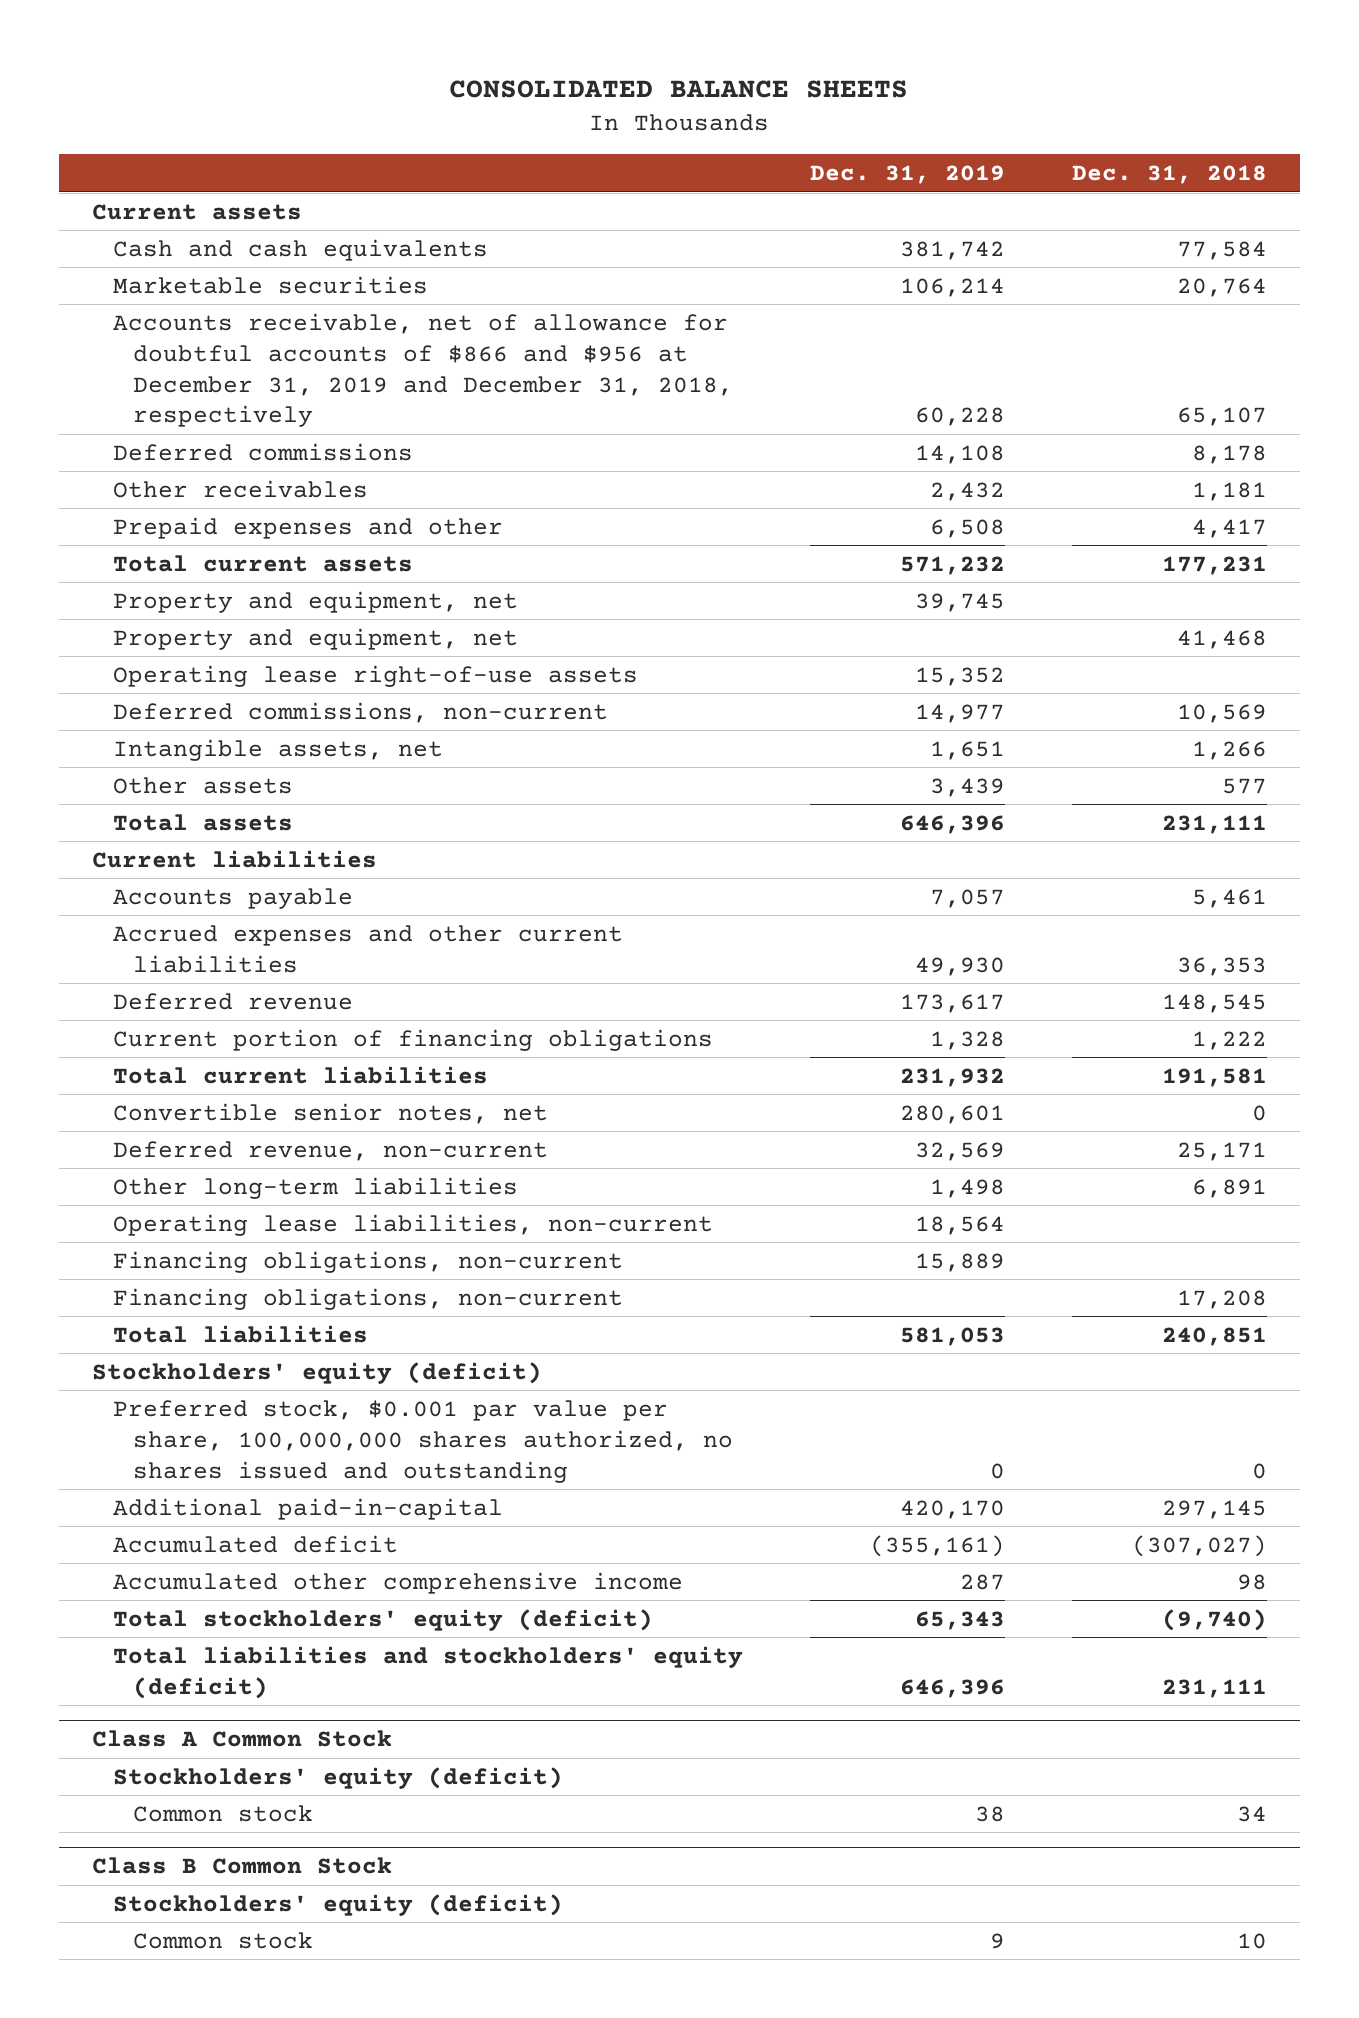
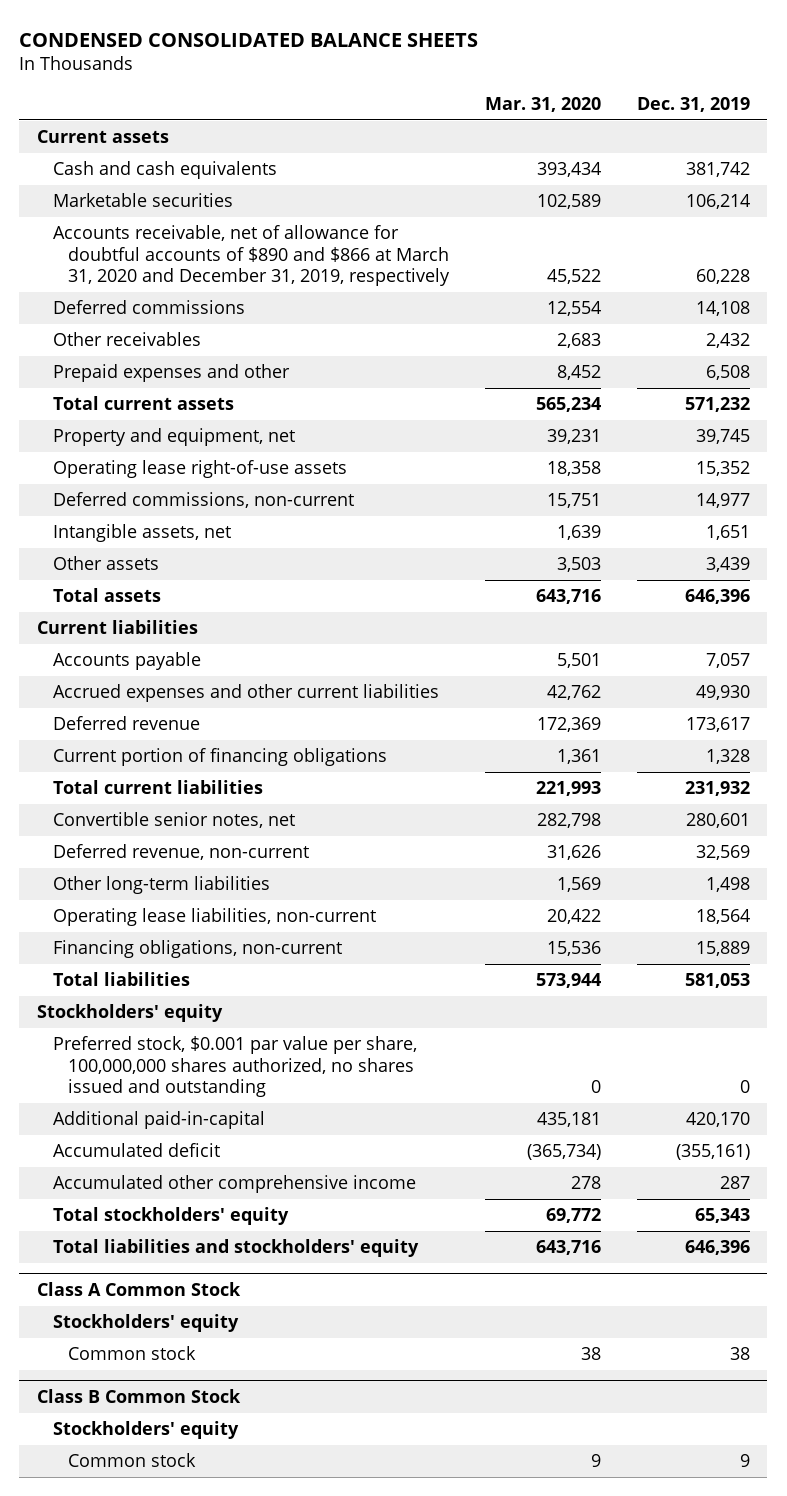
[449,79,909,98] CONSOLIDATED BALANCE SHEETS -> [19,32,479,47] CONDENSED CONSOLIDATED BALANCE SHEETS
[1071,165,1267,185] Dec. 31, 2018 -> none
none -> [484,96,601,112] Mar. 31, 2020
[112,312,733,428] Accounts receivable, net of allowance for doubtful accounts of $866 and $956 at December 31, 2019 and December 31, 2018, respectively -> [52,225,450,287] Accounts receivable, net of allowance for doubtful accounts of $890 and $866 at March 31, 2020 and December 31, 2019, respectively
[112,627,518,650] Property and equipment, net -> none
[112,1287,623,1310] Financing obligations, non-current -> none
[92,1361,543,1384] Stockholders' equity (deficit) -> [37,1004,224,1023] Stockholders' equity
[112,1608,653,1631] Total stockholders' equity (deficit) -> [52,1207,289,1226] Total stockholders' equity
[112,1645,743,1699] Total liabilities and stockholders' equity (deficit) -> [52,1239,419,1258] Total liabilities and stockholders' equity
[112,1766,563,1789] Stockholders' equity (deficit) -> [52,1314,239,1333] Stockholders' equity
[112,1893,563,1916] Stockholders' equity (deficit) -> [52,1421,239,1440] Stockholders' equity

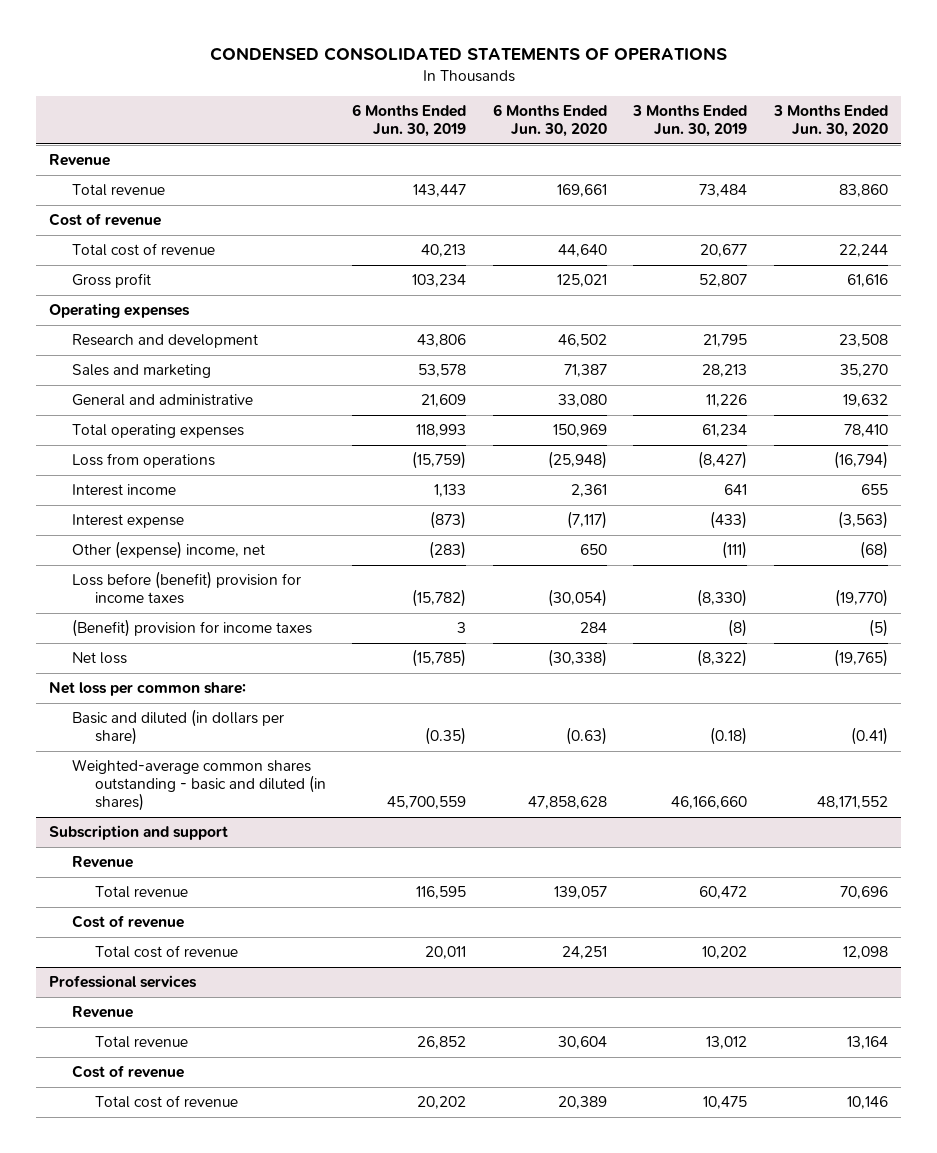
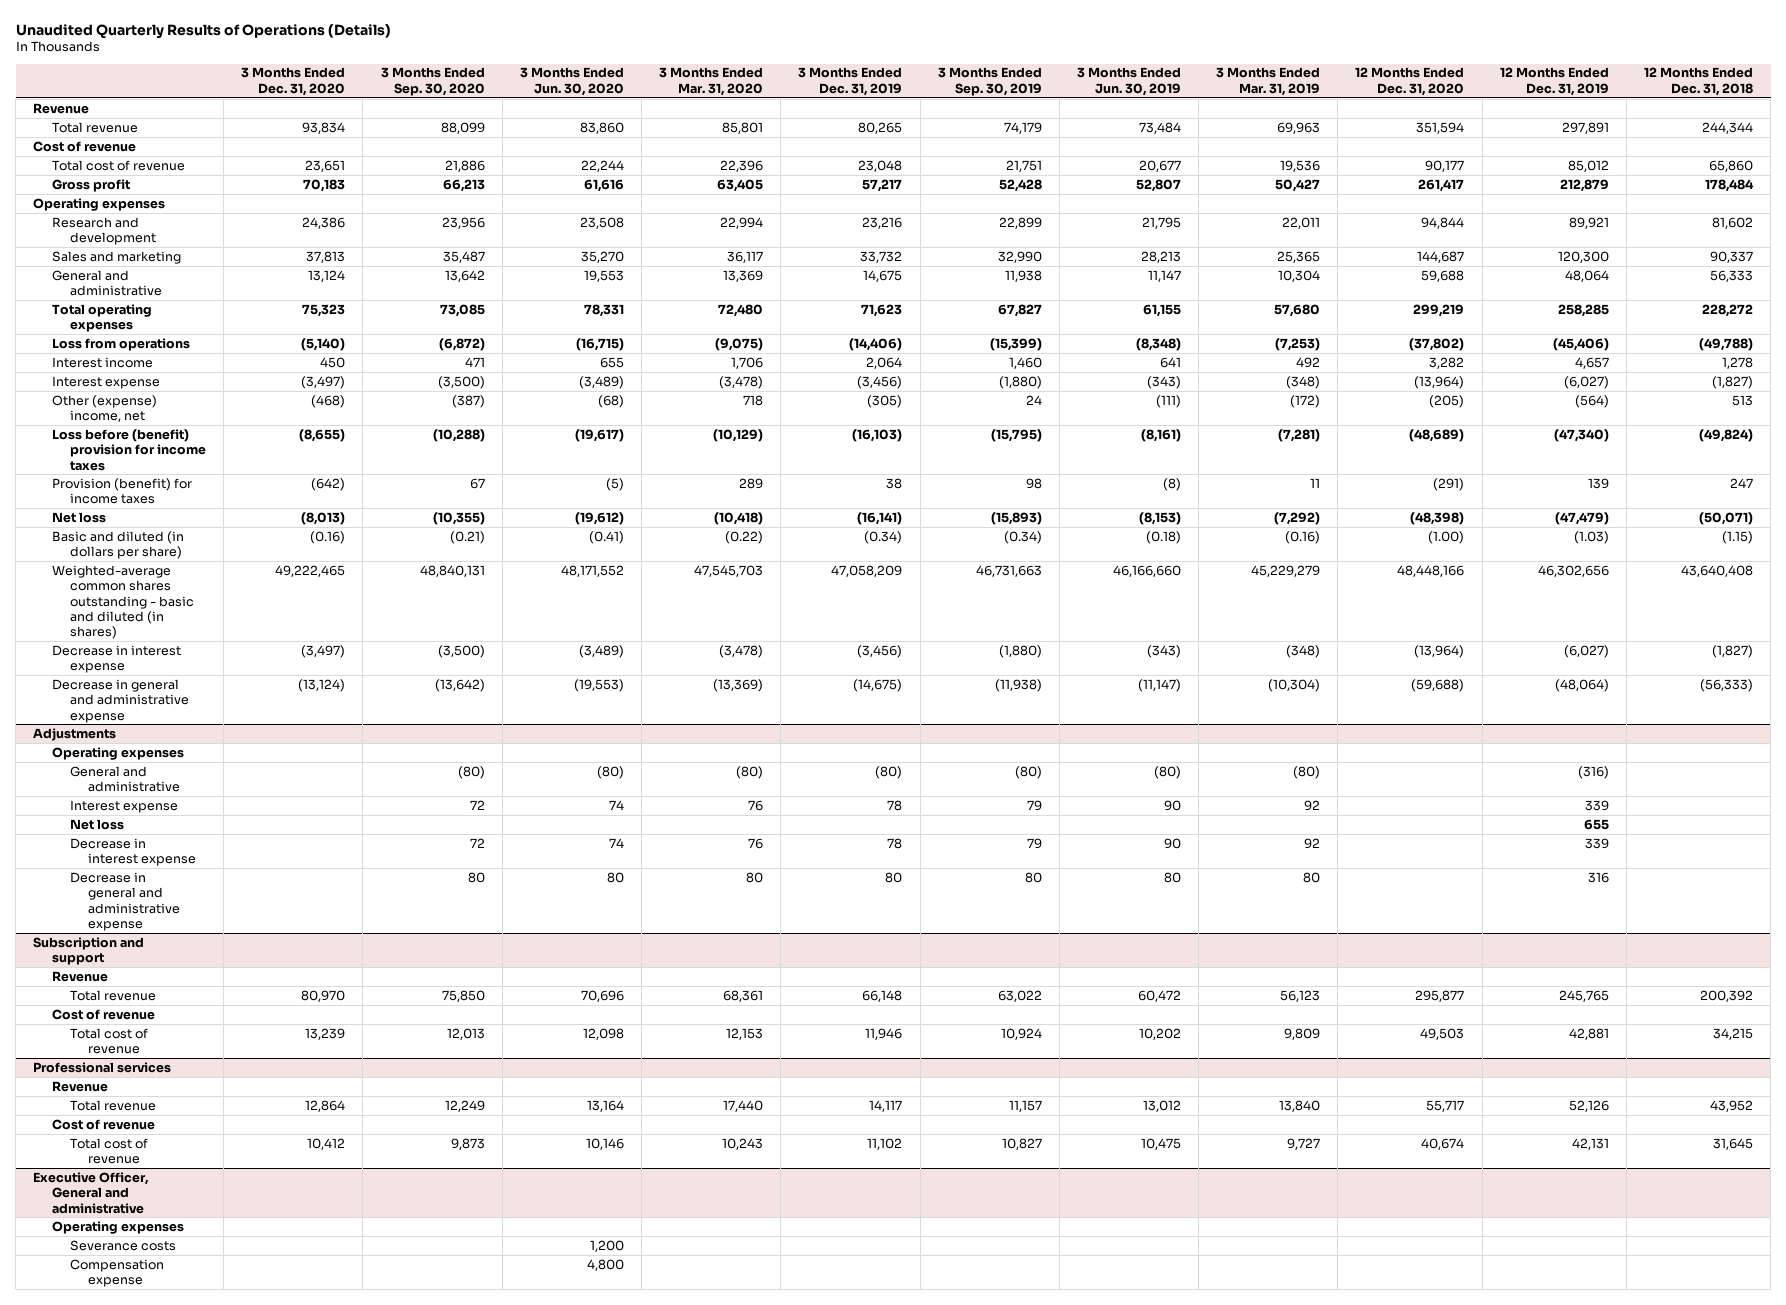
[209,46,727,61] CONDENSED CONSOLIDATED STATEMENTS OF OPERATIONS -> [15,23,391,39] Unaudited Quarterly Results of Operations (Details)
[352,104,467,138] 6 Months Ended Jun. 30, 2019 -> none
[492,104,607,138] 6 Months Ended Jun. 30, 2020 -> none
none -> [241,67,346,96] 3 Months Ended Dec. 31, 2020
none -> [380,67,485,96] 3 Months Ended Sep. 30, 2020
none -> [659,67,764,96] 3 Months Ended Mar. 31, 2020
none -> [798,67,903,96] 3 Months Ended Dec. 31, 2019
none -> [937,67,1042,96] 3 Months Ended Sep. 30, 2019
none -> [1216,67,1321,96] 3 Months Ended Mar. 31, 2019
none -> [1355,67,1465,96] 12 Months Ended Dec. 31, 2020
none -> [1499,67,1609,96] 12 Months Ended Dec. 31, 2019
none -> [1644,67,1754,96] 12 Months Ended Dec. 31, 2018
[706,394,748,408] 11,226 -> [1147,269,1181,282] 11,147
[842,394,888,408] 19,632 -> [583,269,624,282] 19,553
[702,424,748,438] 61,234 -> [1142,303,1181,317] 61,155
[843,424,888,438] 78,410 -> [583,303,624,317] 78,331
[698,451,748,470] (8,427) -> [1135,337,1181,351] (8,348)
[833,451,888,470] (16,794) -> [575,337,624,351] (16,715)
[710,511,748,530] (433) -> [1146,375,1181,389] (343)
[837,511,888,530] (3,563) -> [578,375,624,389] (3,489)
[49,682,247,697] Net loss per common share: -> none
[697,589,748,608] (8,330) -> [1140,428,1181,442] (8,161)
[834,589,888,608] (19,770) -> [574,428,624,442] (19,617)
[72,619,313,638] (Benefit) provision for income taxes -> [51,477,192,505] Provision (benefit) for income taxes
[697,649,748,668] (8,322) -> [1138,511,1181,525] (8,153)
[833,649,888,668] (19,765) -> [574,511,624,525] (19,612)
none -> [51,644,181,674] Decrease in interest expense
none -> [51,678,190,723] Decrease in general and administrative expense
none -> [33,727,117,741] Adjustments
none -> [51,746,184,760] Operating expenses
none -> [70,765,181,793] General and administrative
none -> [70,799,179,813] Interest expense
none -> [70,818,125,830] Net loss
none -> [70,837,197,867] Decrease in interest expense
none -> [70,871,181,931] Decrease in general and administrative expense
none -> [33,1171,150,1214] Executive Officer, General and administrative
none -> [51,1220,184,1234] Operating expenses
none -> [70,1239,177,1251] Severance costs
none -> [70,1258,165,1288] Compensation expense

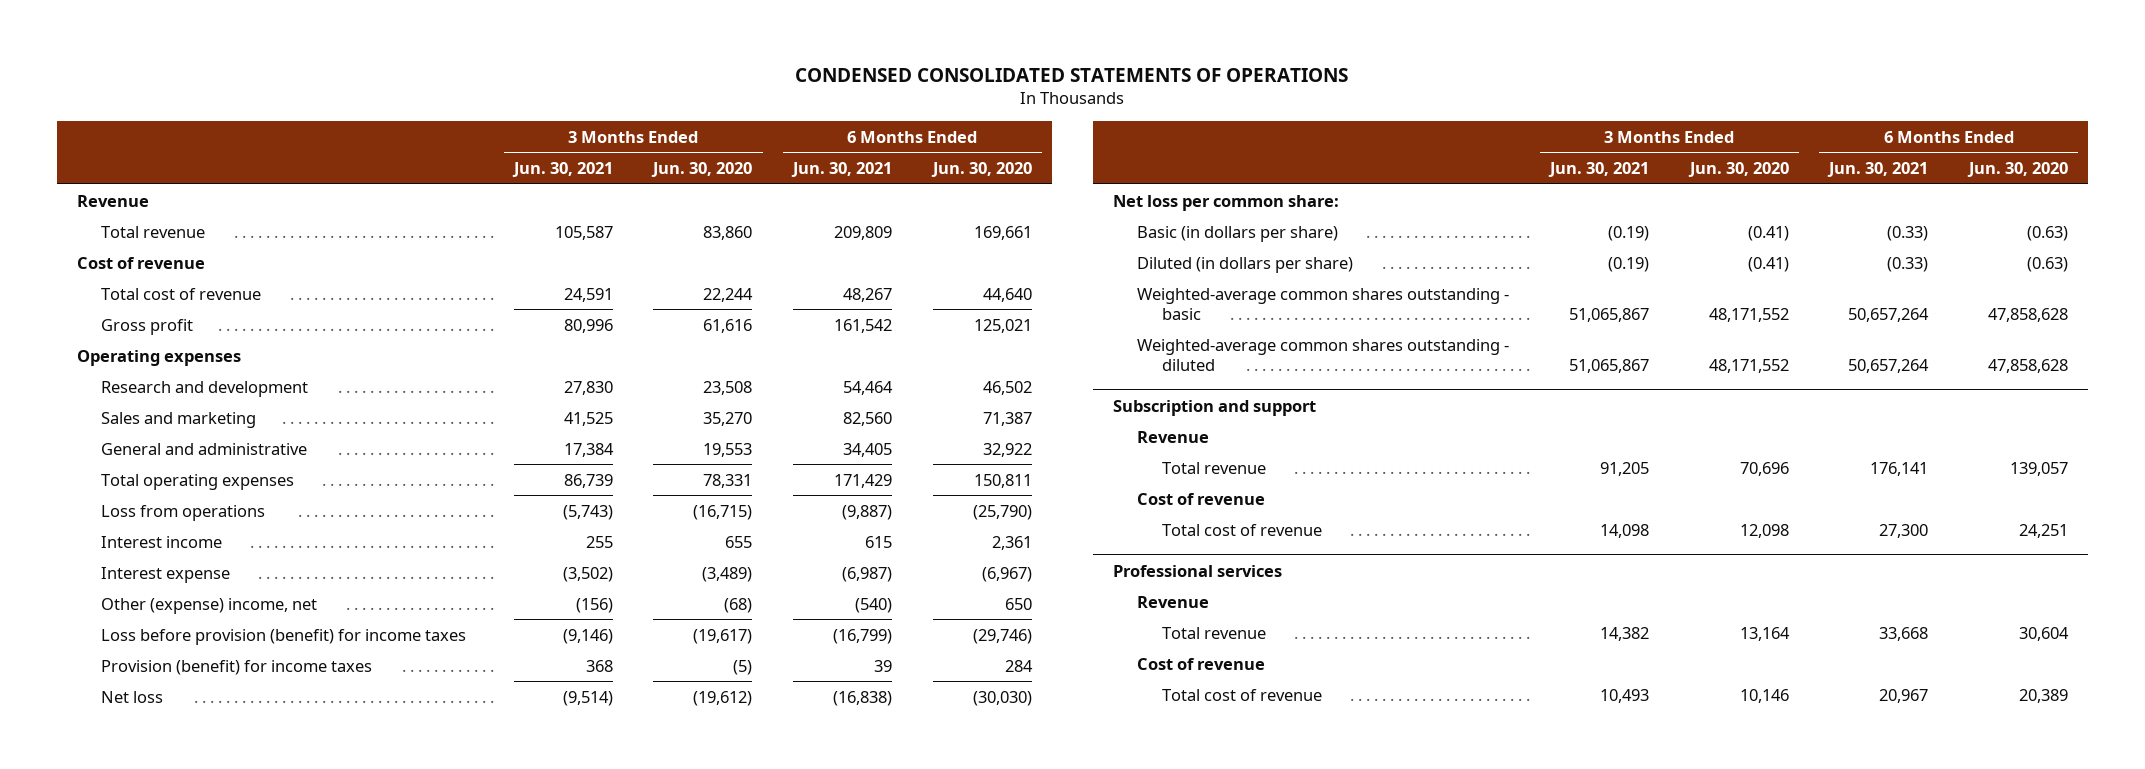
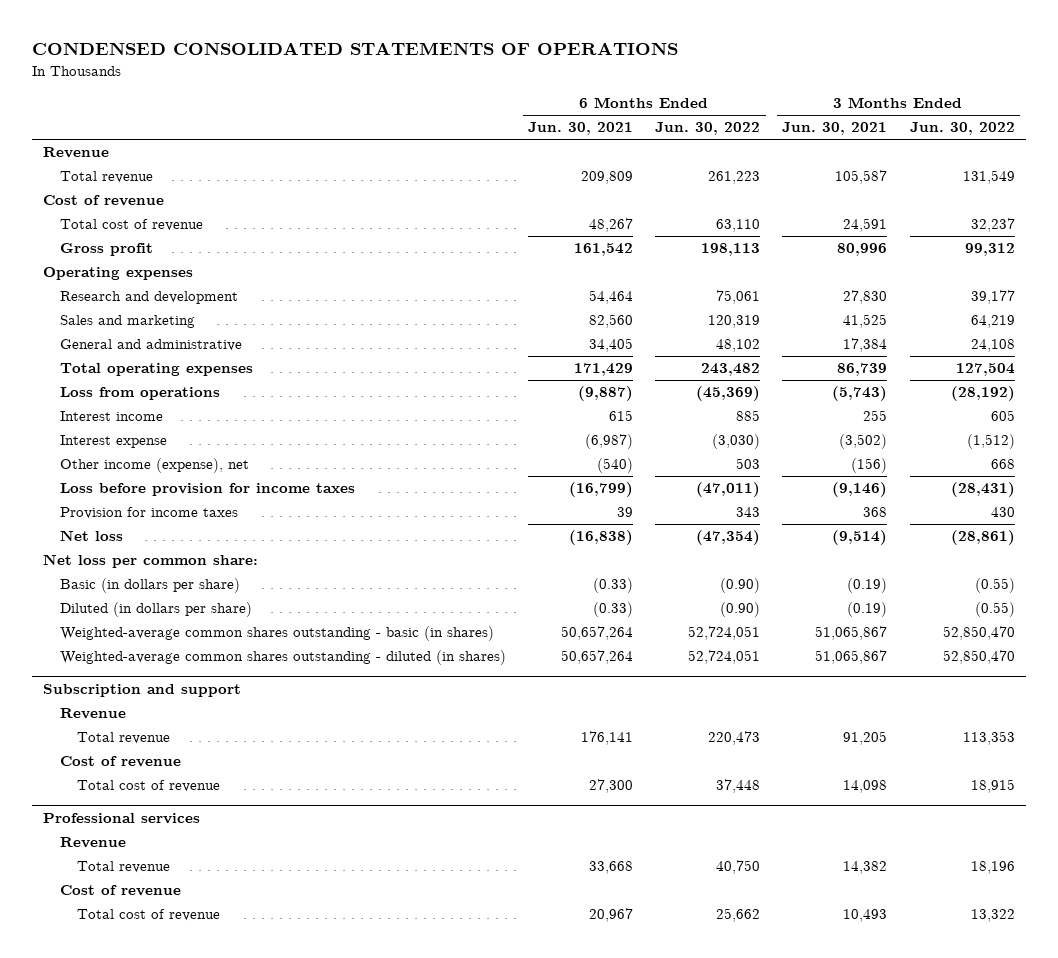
[651,162,753,178] Jun. 30, 2020 -> none
[930,162,1032,178] Jun. 30, 2020 -> none
none -> [655,122,761,136] Jun. 30, 2022
none -> [909,122,1015,136] Jun. 30, 2022
[101,597,318,614] Other (expense) income, net -> [60,458,250,474] Other income (expense), net
[101,628,467,645] Loss before provision (benefit) for income taxes -> [60,483,356,497] Loss before provision for income taxes
[101,659,373,675] Provision (benefit) for income taxes -> [60,507,239,520] Provision for income taxes
[1137,287,1510,320] Weighted-average common shares outstanding - basic -> [60,626,495,642] Weighted-average common shares outstanding - basic (in shares)
[1137,338,1510,371] Weighted-average common shares outstanding - diluted -> [60,650,507,666] Weighted-average common shares outstanding - diluted (in shares)

